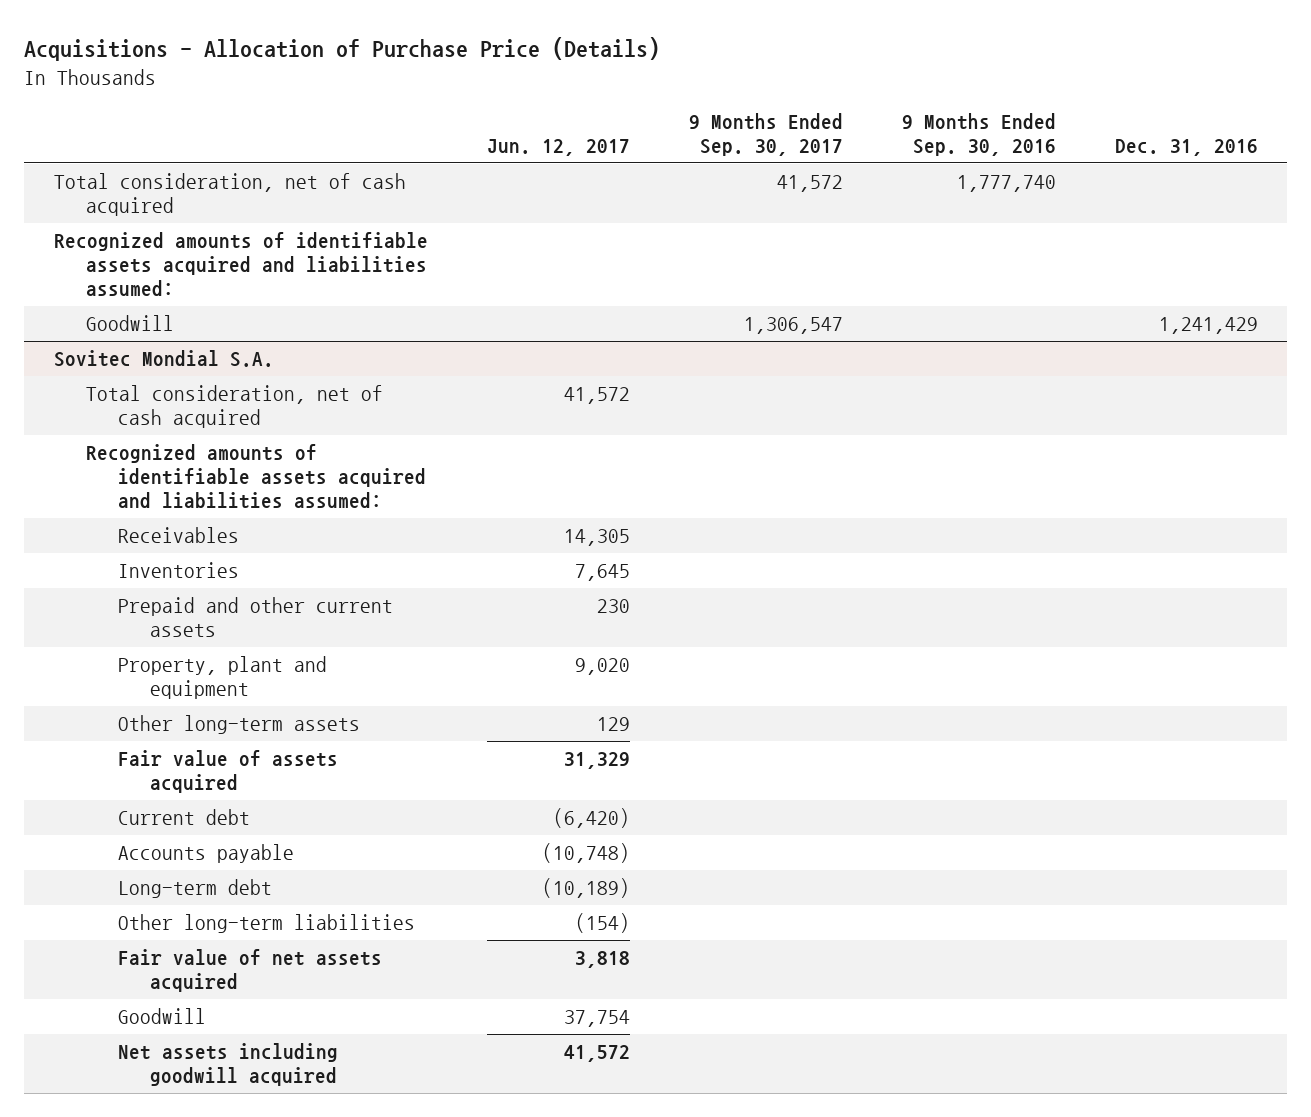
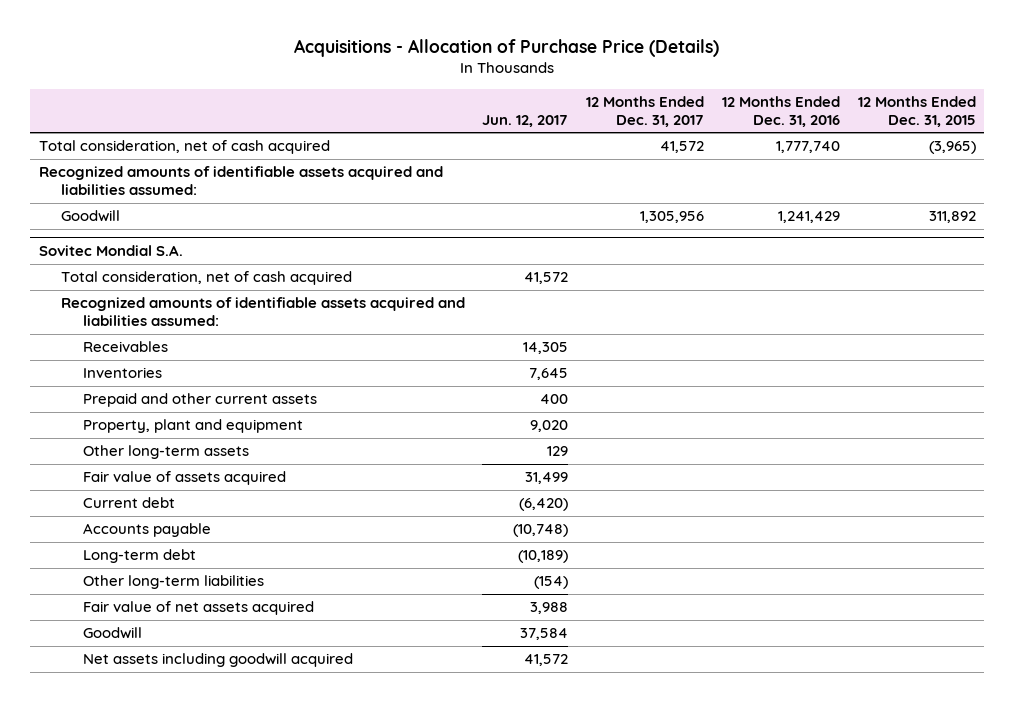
[688,112,843,157] 9 Months Ended Sep. 30, 2017 -> none
[901,112,1056,157] 9 Months Ended Sep. 30, 2016 -> none
[1114,139,1258,157] Dec. 31, 2016 -> none
none -> [586,95,705,127] 12 Months Ended Dec. 31, 2017
none -> [721,95,840,127] 12 Months Ended Dec. 31, 2016
none -> [857,95,976,127] 12 Months Ended Dec. 31, 2015
[596,598,630,613] 230 -> [540,394,569,405] 400
[563,751,630,769] 31,329 -> [525,472,569,485] 31,499
[574,950,630,968] 3,818 -> [530,602,569,615] 3,988
[563,1009,630,1027] 37,754 -> [520,628,569,641] 37,584

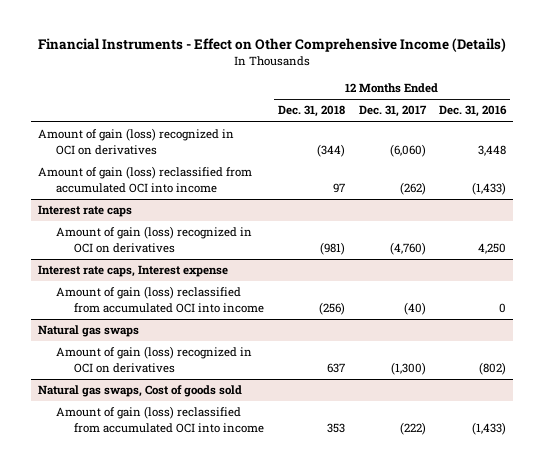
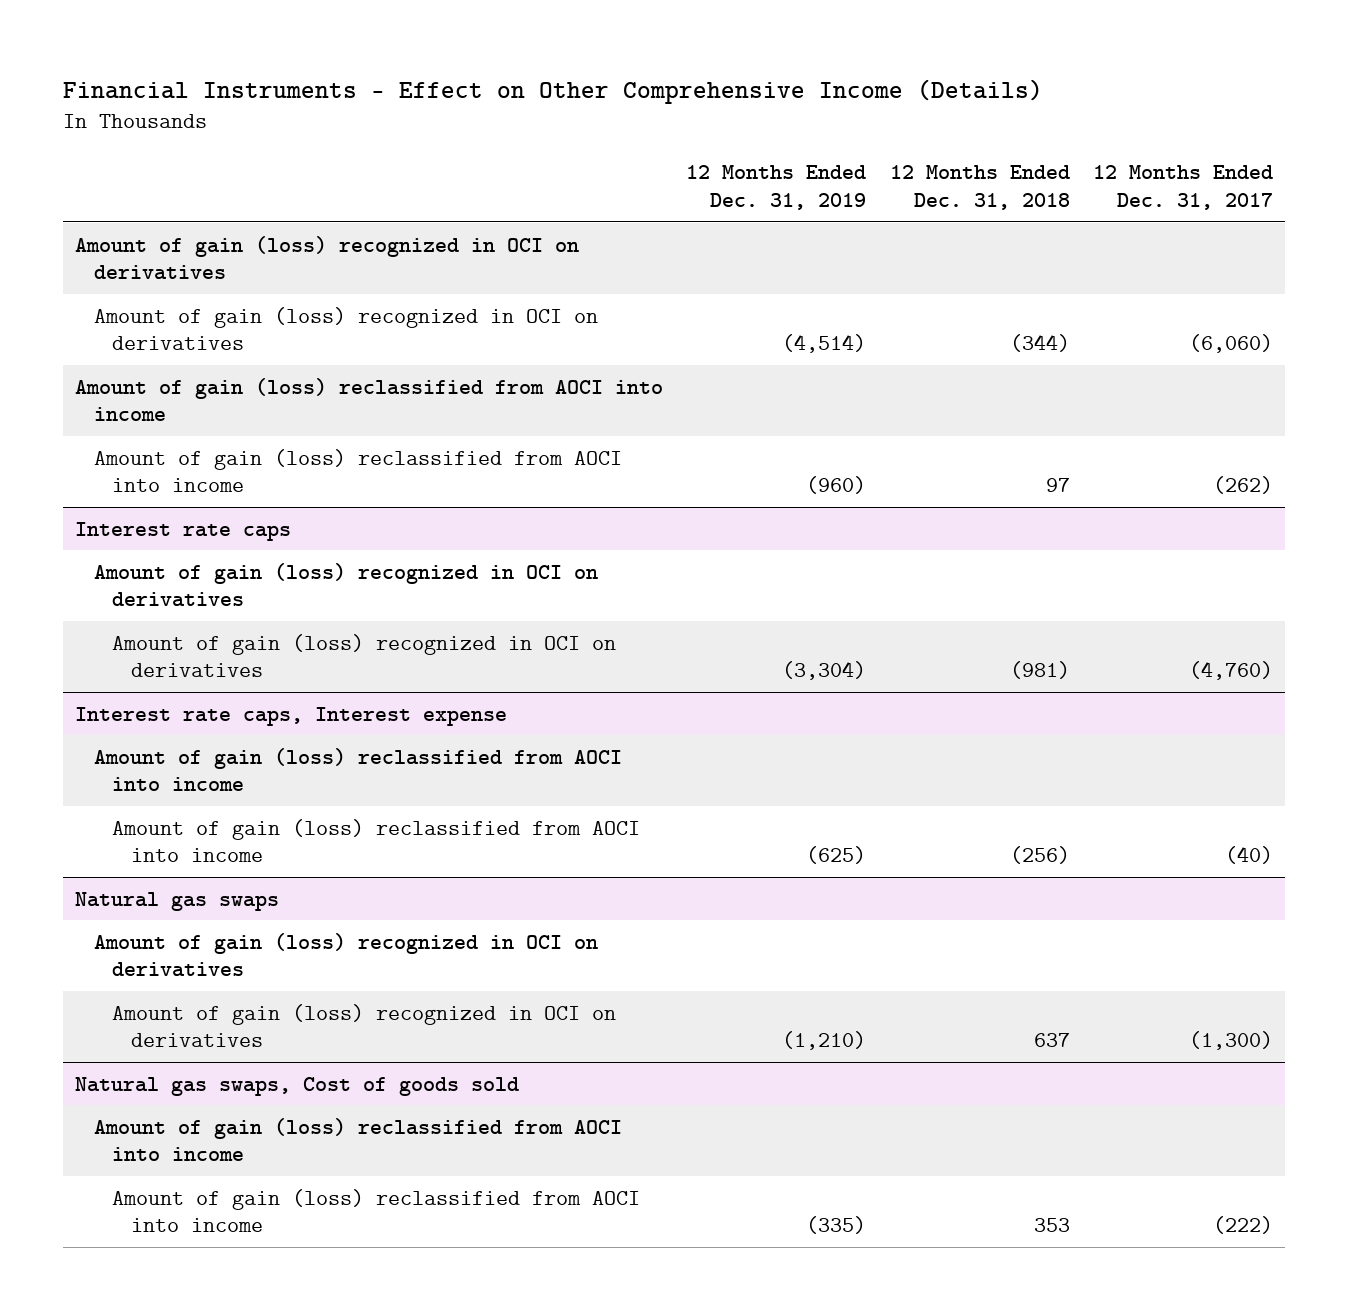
[439,105,508,118] Dec. 31, 2016 -> none
none -> [686,165,867,210] 12 Months Ended Dec. 31, 2019
none -> [74,235,579,281] Amount of gain (loss) recognized in OCI on derivatives
none -> [74,377,663,422] Amount of gain (loss) reclassified from AOCI into income
[37,166,252,193] Amount of gain (loss) reclassified from accumulated OCI into income -> [93,448,622,493] Amount of gain (loss) reclassified from AOCI into income
none -> [93,562,598,608] Amount of gain (loss) recognized in OCI on derivatives
none -> [93,747,622,792] Amount of gain (loss) reclassified from AOCI into income
[56,286,265,313] Amount of gain (loss) reclassified from accumulated OCI into income -> [112,818,641,863] Amount of gain (loss) reclassified from AOCI into income
none -> [93,932,598,978] Amount of gain (loss) recognized in OCI on derivatives
none -> [93,1117,622,1162] Amount of gain (loss) reclassified from AOCI into income
[56,406,265,433] Amount of gain (loss) reclassified from accumulated OCI into income -> [112,1188,641,1233] Amount of gain (loss) reclassified from AOCI into income

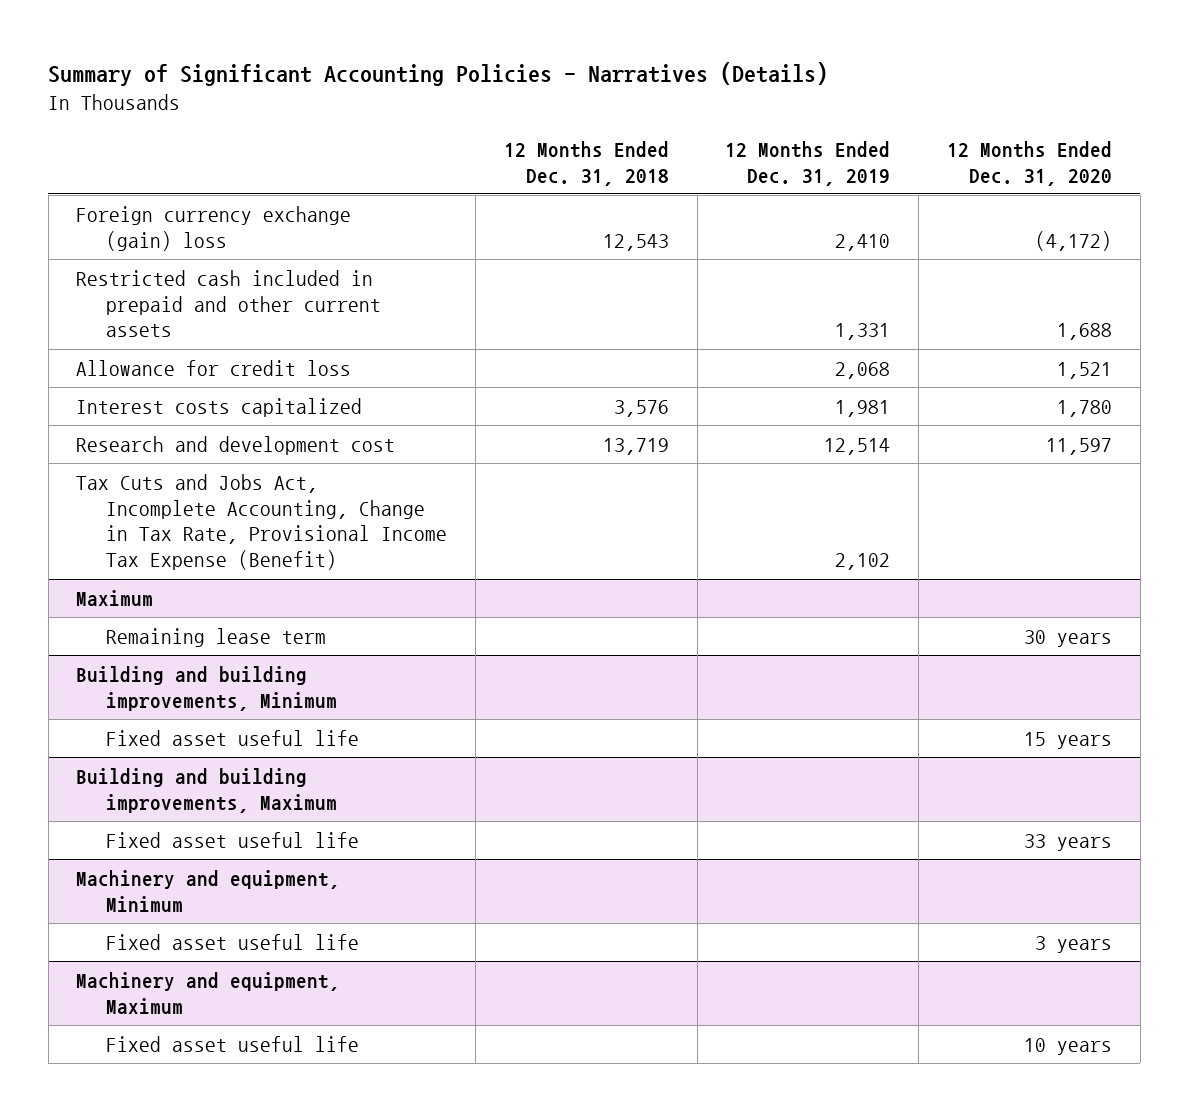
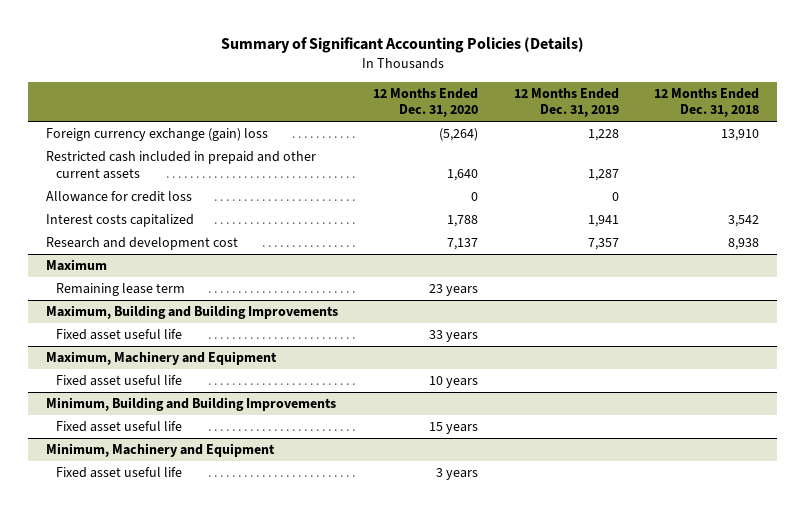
[48,61,829,86] Summary of Significant Accounting Policies - Narratives (Details) -> [220,37,584,54] Summary of Significant Accounting Policies (Details)
[76,473,448,571] Tax Cuts and Jobs Act, Incomplete Accounting, Change in Tax Rate, Provisional Income Tax Expense (Benefit) -> none
[602,233,669,251] 12,543 -> [721,128,760,141] 13,910
[835,233,891,251] 2,410 -> [587,128,619,141] 1,228
[1034,230,1112,251] (4,172) -> [439,127,479,141] (5,264)
[835,323,891,341] 1,331 -> [587,168,619,181] 1,287
[1056,323,1112,341] 1,688 -> [447,168,479,181] 1,640
[835,361,891,379] 2,068 -> [611,191,619,201] 0
[1056,361,1112,379] 1,521 -> [471,191,479,201] 0
[613,399,669,417] 3,576 -> [728,214,760,227] 3,542
[835,399,891,417] 1,981 -> [587,214,619,227] 1,941
[1056,399,1112,417] 1,780 -> [447,214,479,227] 1,788
[602,437,669,455] 13,719 -> [728,237,760,250] 8,938
[824,437,891,455] 12,514 -> [587,237,619,250] 7,357
[1045,437,1112,455] 11,597 -> [447,237,479,250] 7,137
[76,665,338,711] Building and building improvements, Minimum -> none
[106,729,360,746] Fixed asset useful life -> none
[1023,629,1112,647] 30 years -> [429,283,479,296] 23 years
[76,767,338,813] Building and building improvements, Maximum -> [45,304,338,319] Maximum, Building and Building Improvements
[76,869,341,912] Machinery and equipment, Minimum -> none
[106,933,360,950] Fixed asset useful life -> none
[76,971,341,1014] Machinery and equipment, Maximum -> [45,350,277,365] Maximum, Machinery and Equipment
none -> [45,396,336,411] Minimum, Building and Building Improvements
none -> [56,420,183,432] Fixed asset useful life
none -> [45,442,275,457] Minimum, Machinery and Equipment
none -> [56,466,183,478] Fixed asset useful life

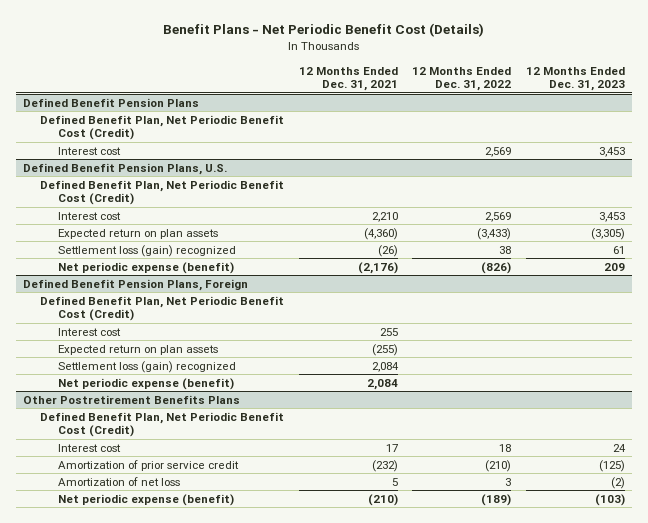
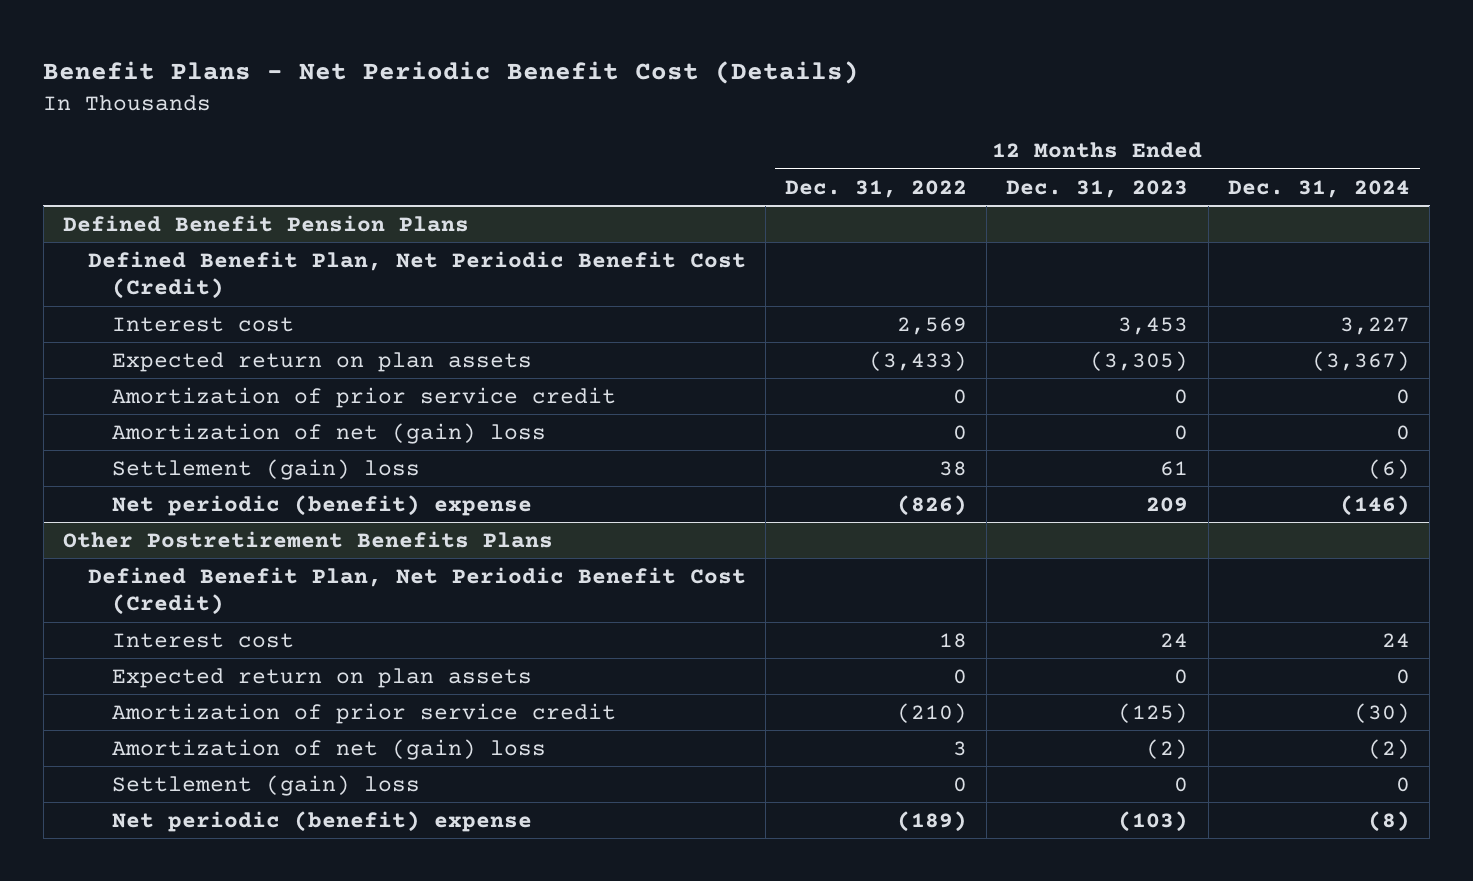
[298,66,398,92] 12 Months Ended Dec. 31, 2021 -> none
none -> [1227,179,1410,198] Dec. 31, 2024
[23,162,228,175] Defined Benefit Pension Plans, U.S. -> none
[40,179,285,206] Defined Benefit Plan, Net Periodic Benefit Cost (Credit) -> none
[57,211,121,220] Interest cost -> none
[23,278,249,291] Defined Benefit Pension Plans, Foreign -> none
[40,295,285,322] Defined Benefit Plan, Net Periodic Benefit Cost (Credit) -> none
[57,327,121,336] Interest cost -> none
[57,344,218,355] Expected return on plan assets -> none
[57,360,236,373] Settlement loss (gain) recognized -> none
[57,377,234,390] Net periodic expense (benefit) -> none
none -> [111,386,616,408] Amortization of prior service credit
none -> [111,422,546,444] Amortization of net (gain) loss
[57,244,236,257] Settlement loss (gain) recognized -> [111,458,420,480] Settlement (gain) loss
[57,261,234,274] Net periodic expense (benefit) -> [111,494,532,516] Net periodic (benefit) expense
none -> [111,667,532,688] Expected return on plan assets
[57,476,180,486] Amortization of net loss -> [111,738,546,760] Amortization of net (gain) loss
none -> [111,774,420,796] Settlement (gain) loss
[57,493,234,506] Net periodic expense (benefit) -> [111,810,532,832] Net periodic (benefit) expense

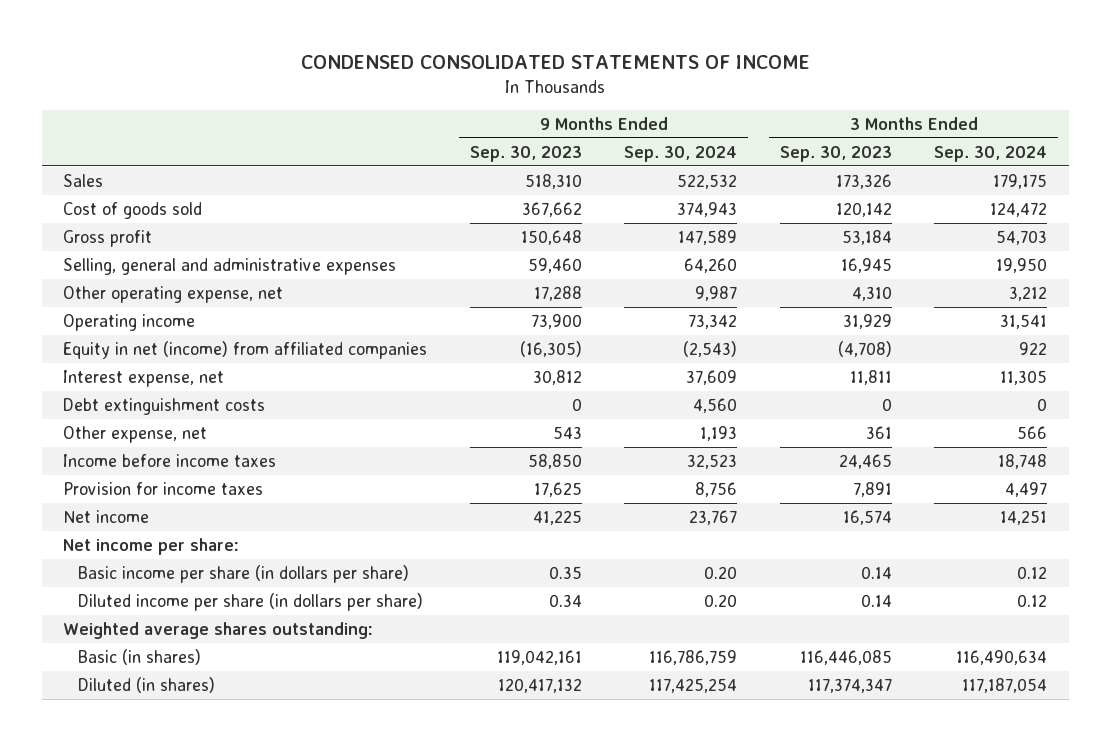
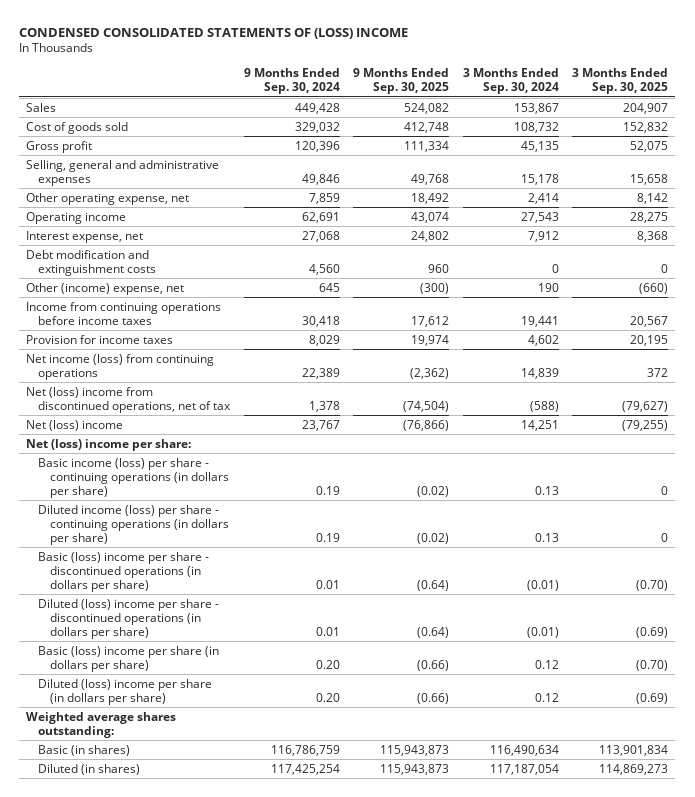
[301,55,811,70] CONDENSED CONSOLIDATED STATEMENTS OF INCOME -> [19,28,409,40] CONDENSED CONSOLIDATED STATEMENTS OF (LOSS) INCOME
[469,145,582,162] Sep. 30, 2023 -> none
[779,145,892,162] Sep. 30, 2023 -> none
none -> [353,68,450,95] 9 Months Ended Sep. 30, 2025
none -> [572,68,669,95] 3 Months Ended Sep. 30, 2025
[63,340,428,359] Equity in net (income) from affiliated companies -> none
[677,173,738,189] 522,532 -> [294,102,340,114] 449,428
[993,173,1048,189] 179,175 -> [513,102,559,114] 153,867
[677,201,738,217] 374,943 -> [294,121,340,133] 329,032
[990,201,1048,217] 124,472 -> [513,121,559,133] 108,732
[678,229,738,245] 147,589 -> [294,140,340,152] 120,396
[996,229,1048,245] 54,703 -> [520,140,559,152] 45,135
[684,257,738,273] 64,260 -> [301,173,340,185] 49,846
[996,257,1048,273] 19,950 -> [520,173,559,185] 15,178
[695,285,738,301] 9,987 -> [308,192,340,204] 7,859
[1009,285,1048,301] 3,212 -> [527,192,559,204] 2,414
[688,313,738,329] 73,342 -> [301,211,340,223] 62,691
[1000,313,1048,329] 31,541 -> [520,211,559,223] 27,543
[686,369,738,385] 37,609 -> [301,230,340,242] 27,068
[1000,369,1048,385] 11,305 -> [527,230,559,242] 7,912
[63,397,266,415] Debt extinguishment costs -> [26,249,157,276] Debt modification and extinguishment costs
[63,425,208,443] Other expense, net -> [26,282,185,295] Other (income) expense, net
[700,425,738,441] 1,193 -> [318,282,340,292] 645
[1017,425,1048,439] 566 -> [537,282,559,292] 190
[63,453,277,467] Income before income taxes -> [26,301,222,325] Income from continuing operations before income taxes
[687,453,738,469] 32,523 -> [301,315,340,327] 30,418
[998,453,1048,469] 18,748 -> [520,315,559,327] 19,441
[695,481,738,497] 8,756 -> [308,334,340,346] 8,029
[1005,481,1048,497] 4,497 -> [527,334,559,346] 4,602
none -> [26,353,215,380] Net income (loss) from continuing operations
none -> [26,386,232,413] Net (loss) income from discontinued operations, net of tax
[63,509,150,523] Net income -> [26,419,124,431] Net (loss) income
[63,537,240,555] Net income per share: -> [26,438,192,451] Net (loss) income per share:
none -> [38,457,229,498] Basic income (loss) per share - continuing operations (in dollars per share)
none -> [38,504,229,545] Diluted income (loss) per share - continuing operations (in dollars per share)
none -> [38,551,210,592] Basic (loss) income per share - discontinued operations (in dollars per share)
none -> [38,598,220,639] Diluted (loss) income per share - discontinued operations (in dollars per share)
[77,564,409,583] Basic income per share (in dollars per share) -> [38,645,220,672] Basic (loss) income per share (in dollars per share)
[77,592,423,611] Diluted income per share (in dollars per share) -> [38,678,213,705] Diluted (loss) income per share (in dollars per share)

